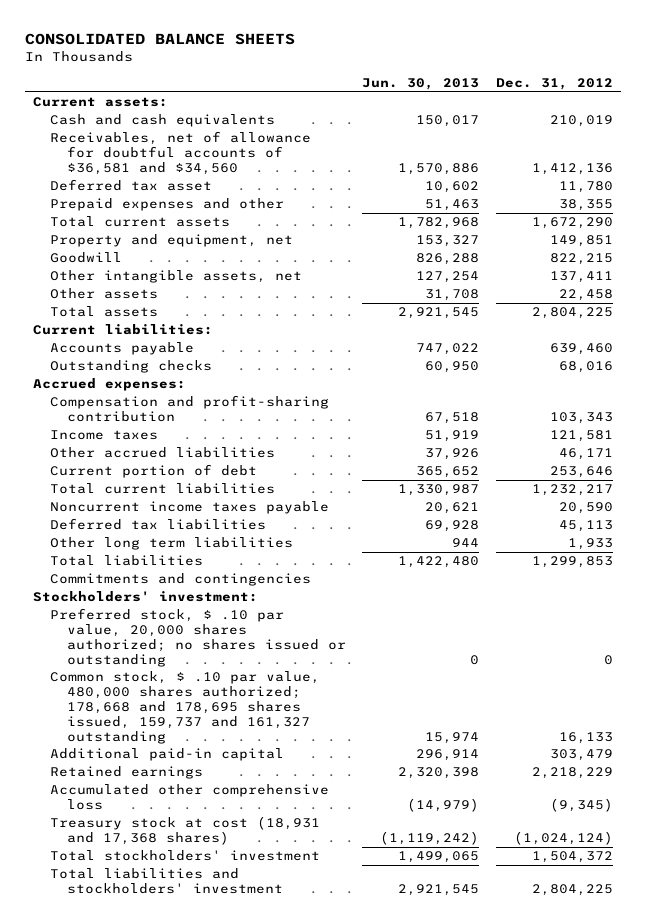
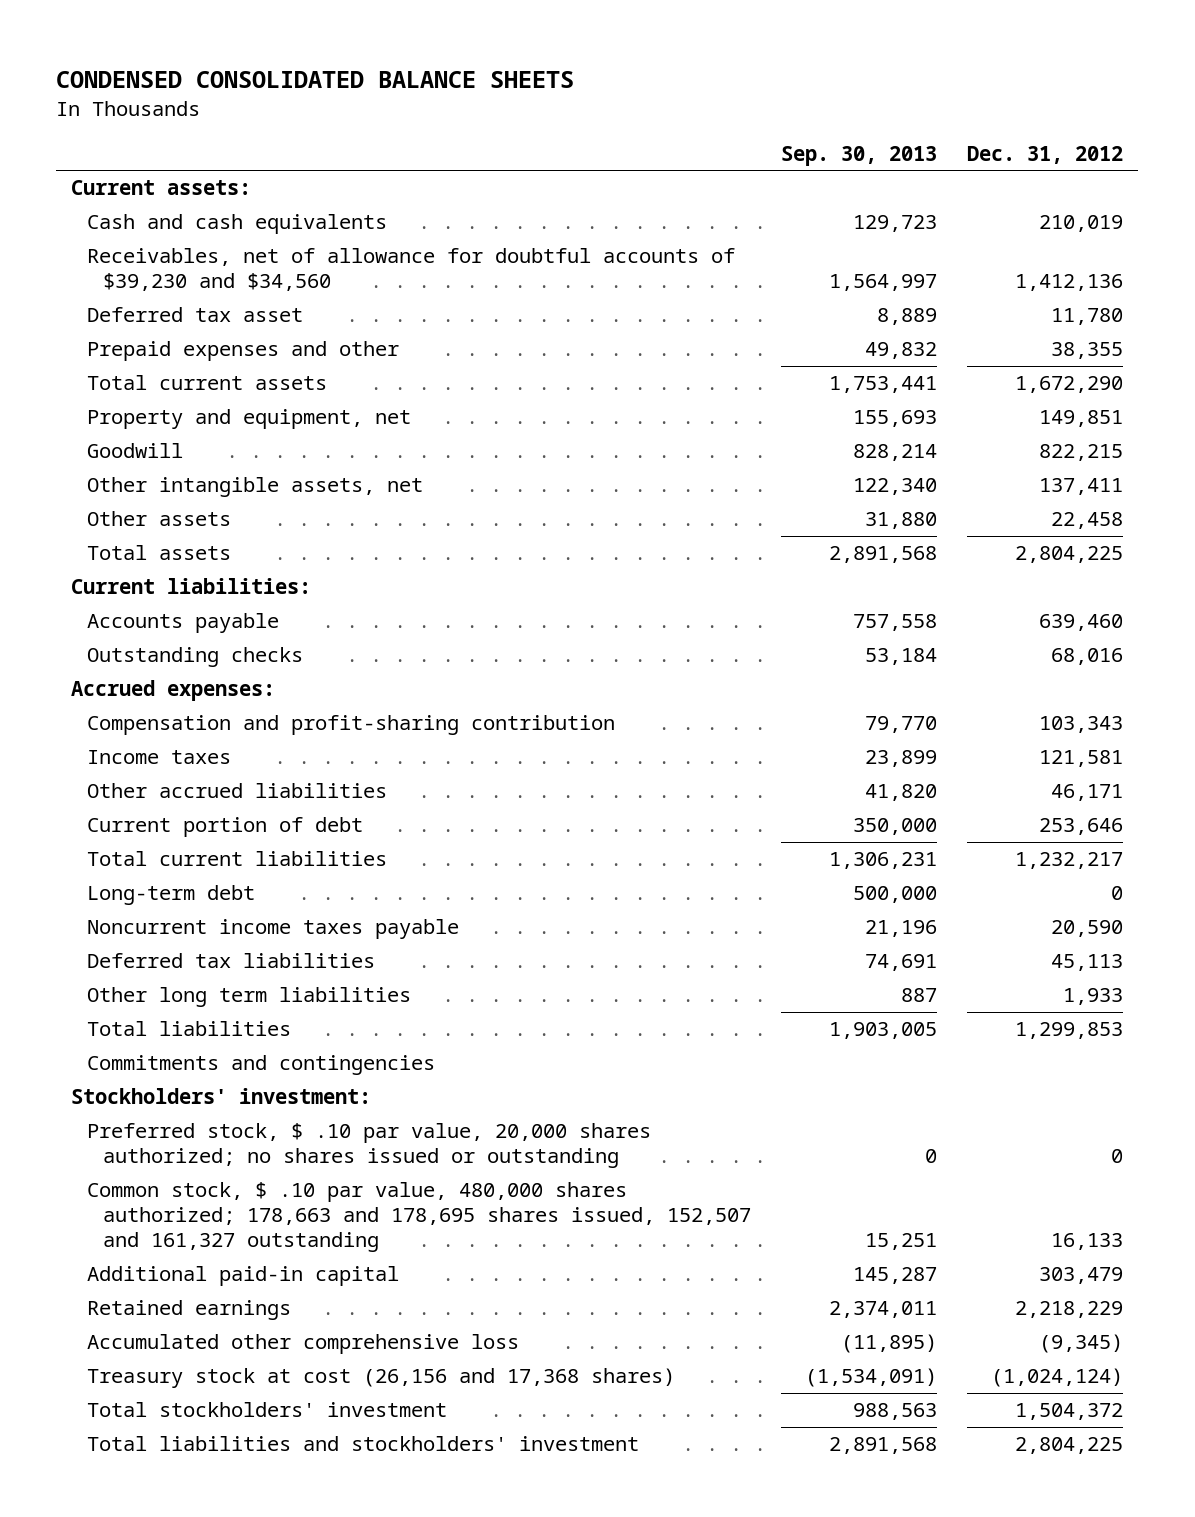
[25,33,296,46] CONSOLIDATED BALANCE SHEETS -> [56,71,575,89] CONDENSED CONSOLIDATED BALANCE SHEETS
[362,77,480,90] Jun. 30, 2013 -> none
none -> [781,145,938,166] Sep. 30, 2013
[50,131,312,175] Receivables, net of allowance for doubtful accounts of $36,581 and $34,560 -> [87,248,736,292] Receivables, net of allowance for doubtful accounts of $39,230 and $34,560
none -> [87,885,256,906] Long-term debt
[50,671,321,744] Common stock, $ .10 par value, 480,000 shares authorized; 178,668 and 178,695 shares issued, 159,737 and 161,327 outstanding -> [87,1182,752,1253] Common stock, $ .10 par value, 480,000 shares authorized; 178,663 and 178,695 shares issued, 152,507 and 161,327 outstanding
[50,816,321,846] Treasury stock at cost (18,931 and 17,368 shares) -> [87,1368,676,1389] Treasury stock at cost (26,156 and 17,368 shares)

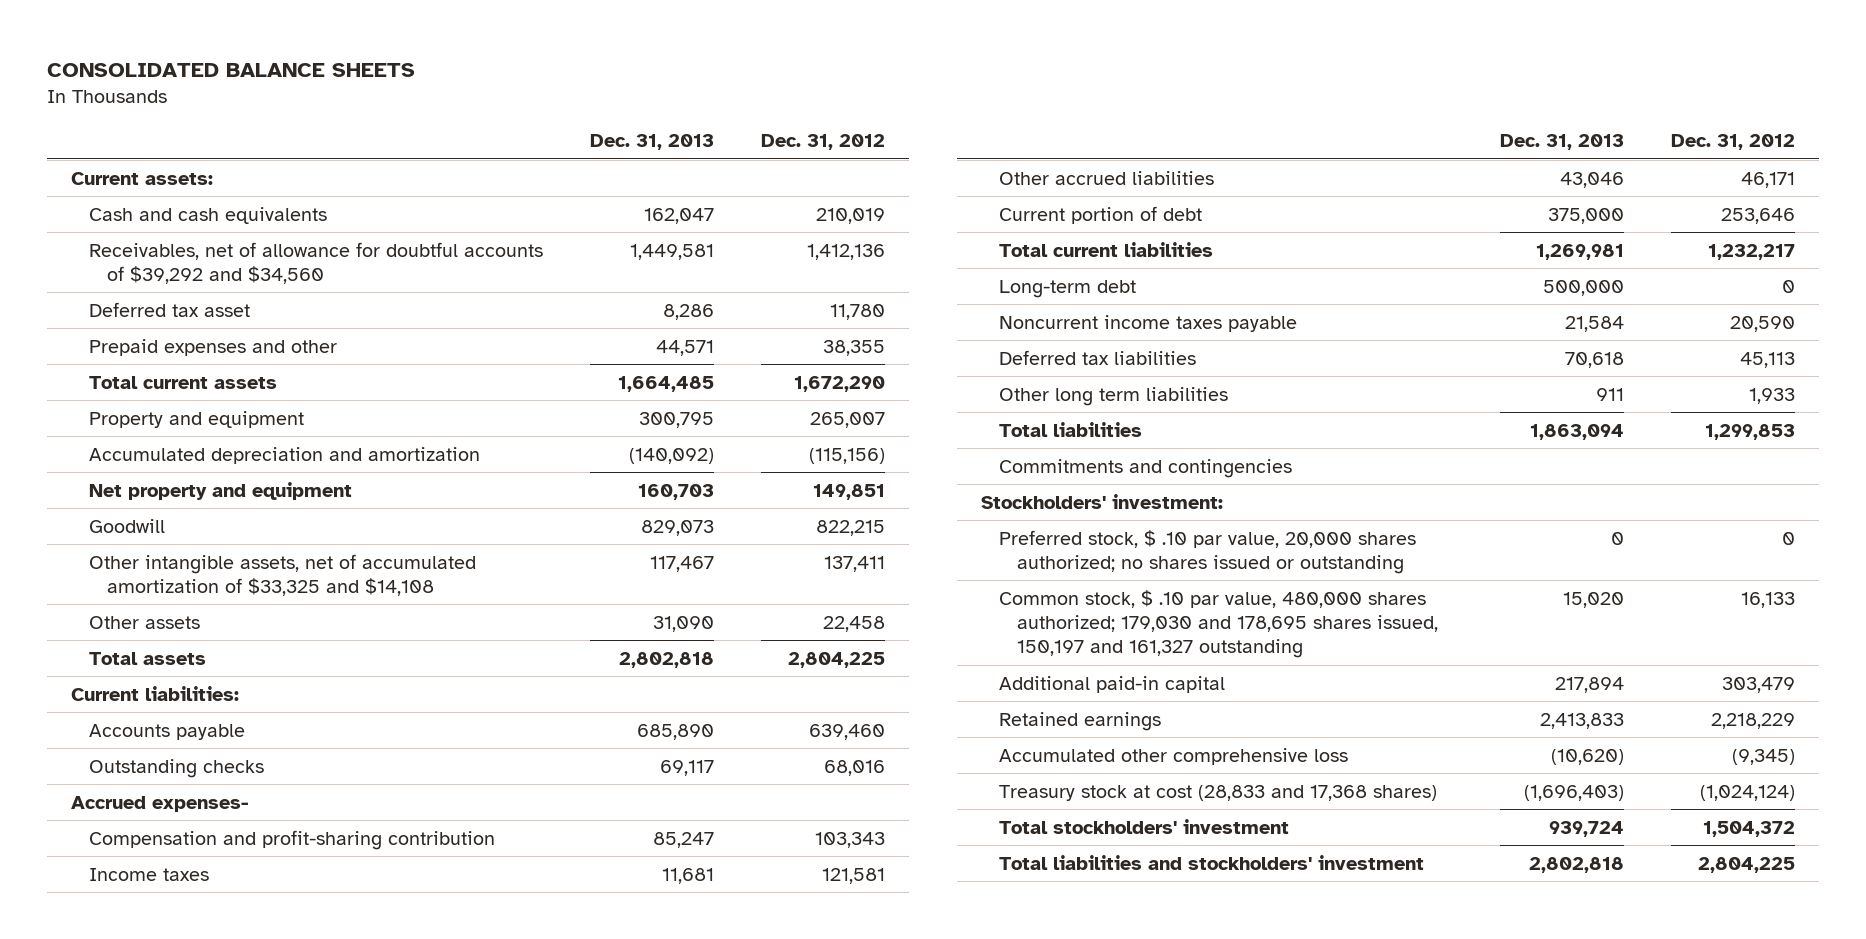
[56,71,575,89] CONDENSED CONSOLIDATED BALANCE SHEETS -> [47,63,416,78] CONSOLIDATED BALANCE SHEETS
[781,145,938,166] Sep. 30, 2013 -> none
none -> [590,134,715,151] Dec. 31, 2013
[87,248,736,292] Receivables, net of allowance for doubtful accounts of $39,230 and $34,560 -> [89,241,544,284] Receivables, net of allowance for doubtful accounts of $39,292 and $34,560
none -> [89,410,305,428] Property and equipment
none -> [89,446,481,464] Accumulated depreciation and amortization
[87,409,412,430] Property and equipment, net -> [89,481,353,500] Net property and equipment
[87,477,424,498] Other intangible assets, net -> [89,553,477,596] Other intangible assets, net of accumulated amortization of $33,325 and $14,108
[71,680,276,702] Accrued expenses: -> [70,795,248,812] Accrued expenses-
[87,1182,752,1253] Common stock, $ .10 par value, 480,000 shares authorized; 178,663 and 178,695 shares issued, 152,507 and 161,327 outstanding -> [999,589,1439,658] Common stock, $ .10 par value, 480,000 shares authorized; 179,030 and 178,695 shares issued, 150,197 and 161,327 outstanding
[87,1368,676,1389] Treasury stock at cost (26,156 and 17,368 shares) -> [999,784,1438,801] Treasury stock at cost (28,833 and 17,368 shares)

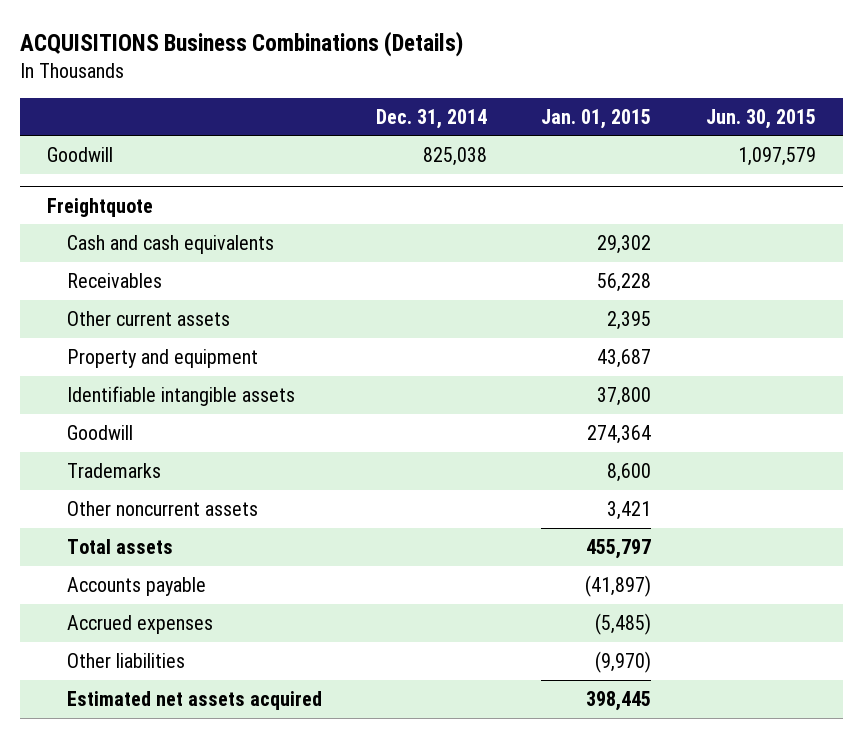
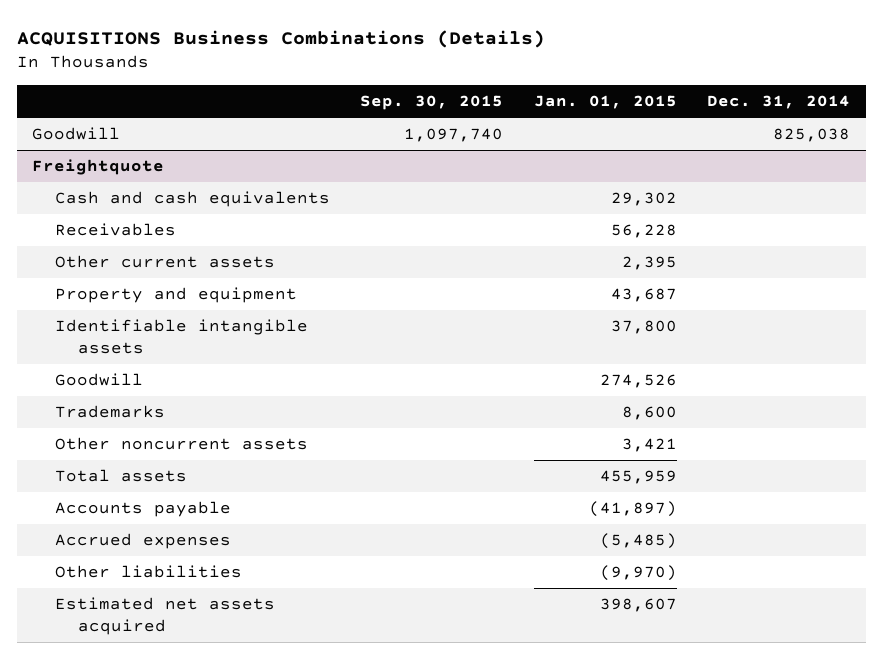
[705,108,816,129] Jun. 30, 2015 -> none
none -> [360,95,504,111] Sep. 30, 2015
[587,425,652,445] 274,364 -> [599,374,677,389] 274,526
[586,539,652,560] 455,797 -> [599,470,677,485] 455,959
[586,691,652,712] 398,445 -> [599,598,677,613] 398,607

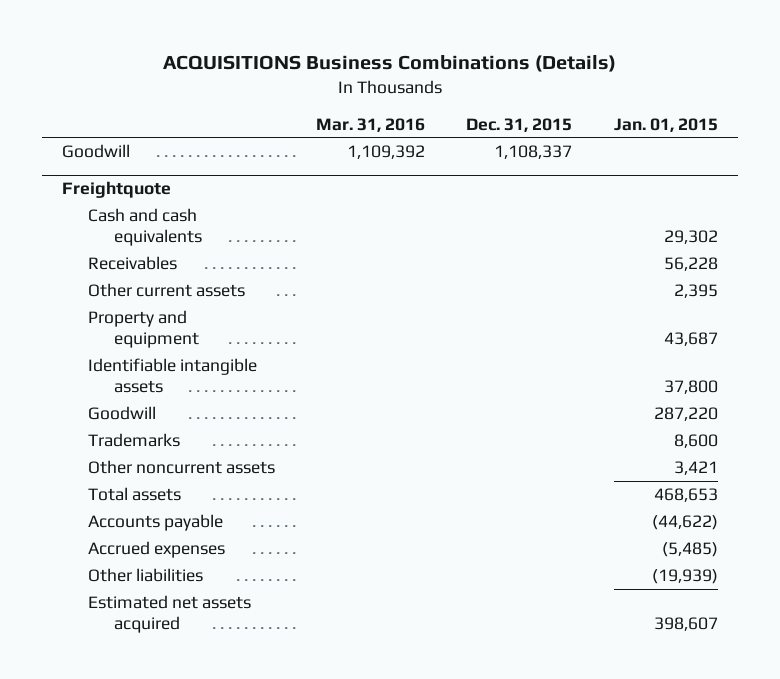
[360,95,504,111] Sep. 30, 2015 -> none
[707,95,851,110] Dec. 31, 2014 -> none
none -> [316,117,426,132] Mar. 31, 2016
none -> [466,117,573,132] Dec. 31, 2015
[599,374,677,389] 274,526 -> [653,407,718,422] 287,220
[599,470,677,485] 455,959 -> [653,488,718,503] 468,653
[588,501,677,518] (41,897) -> [651,515,718,531] (44,622)
[599,565,677,582] (9,970) -> [651,569,718,585] (19,939)

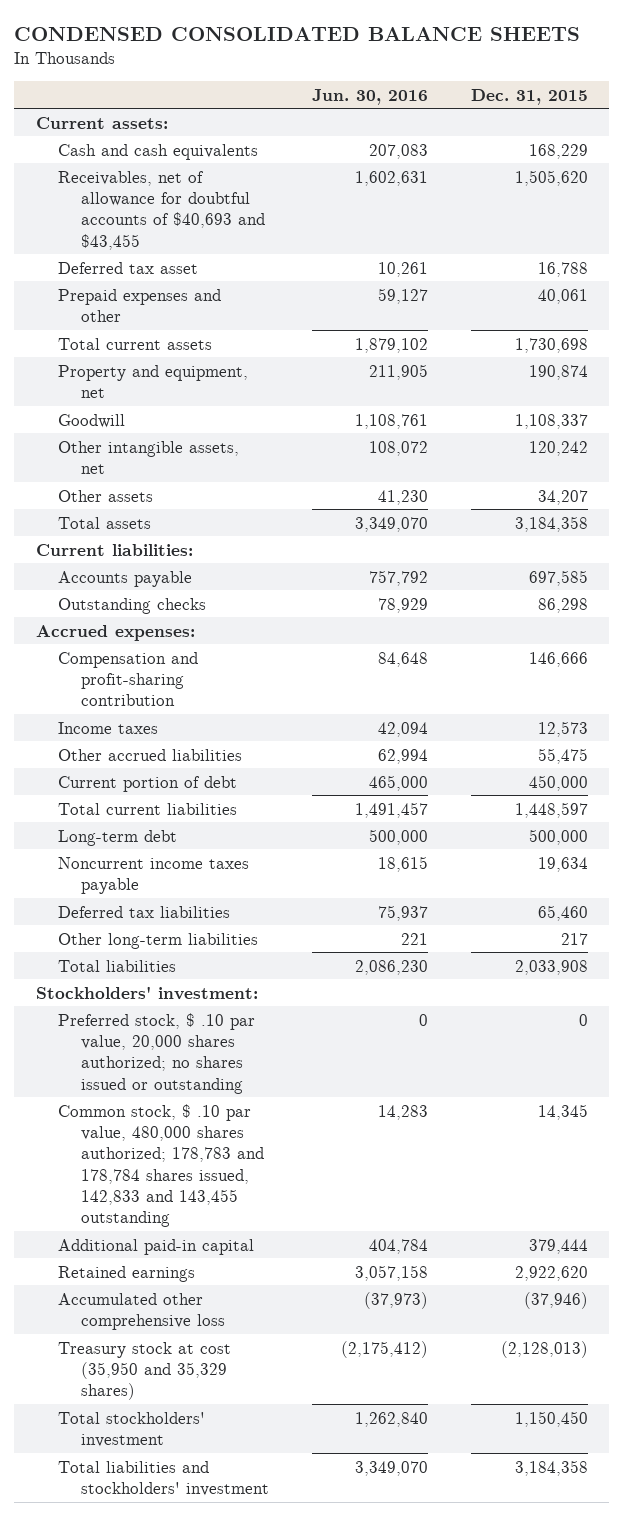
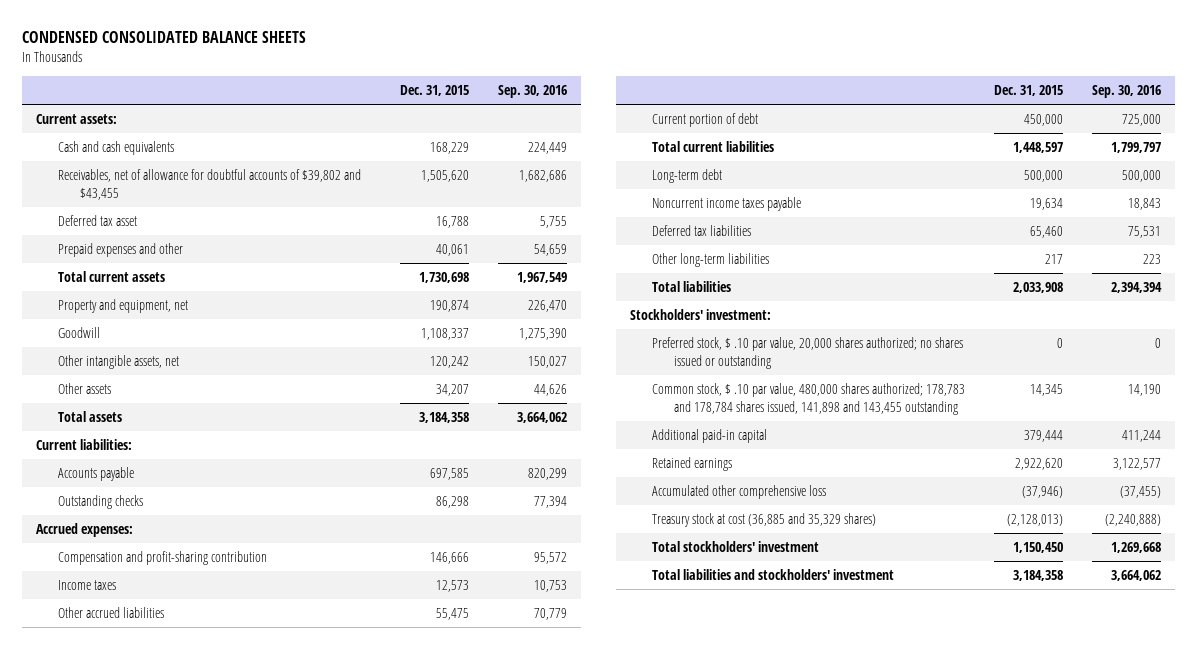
[311,88,428,105] Jun. 30, 2016 -> none
none -> [497,85,567,99] Sep. 30, 2016
[58,170,265,250] Receivables, net of allowance for doubtful accounts of $40,693 and $43,455 -> [58,169,362,201] Receivables, net of allowance for doubtful accounts of $39,802 and $43,455
[58,1103,264,1228] Common stock, $ .10 par value, 480,000 shares authorized; 178,783 and 178,784 shares issued, 142,833 and 143,455 outstanding -> [652,383,966,416] Common stock, $ .10 par value, 480,000 shares authorized; 178,783 and 178,784 shares issued, 141,898 and 143,455 outstanding
[58,1341,232,1401] Treasury stock at cost (35,950 and 35,329 shares) -> [652,513,877,528] Treasury stock at cost (36,885 and 35,329 shares)

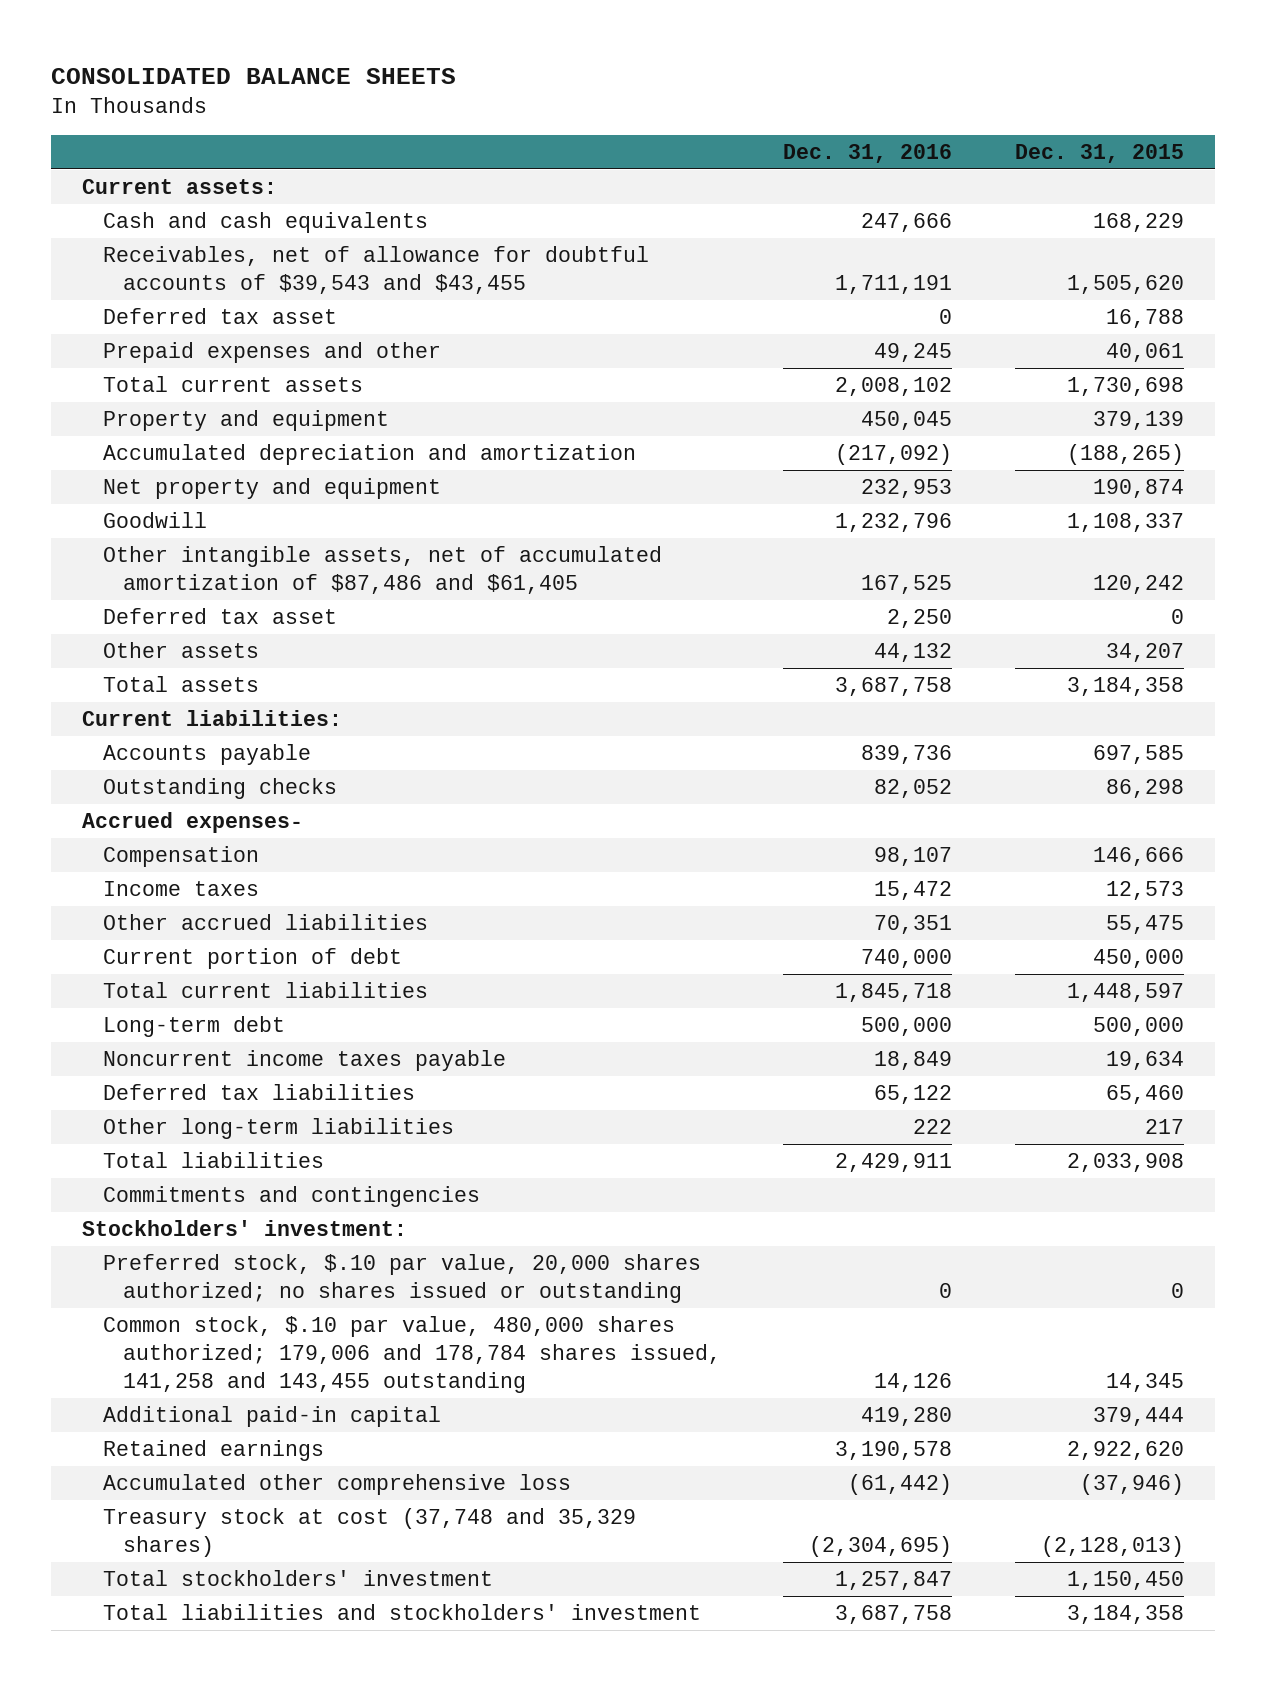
[21,31,306,44] CONDENSED CONSOLIDATED BALANCE SHEETS -> [51,68,457,85] CONSOLIDATED BALANCE SHEETS
[497,85,567,99] Sep. 30, 2016 -> none
none -> [783,143,953,163] Dec. 31, 2016
[58,169,362,201] Receivables, net of allowance for doubtful accounts of $39,802 and $43,455 -> [102,246,649,294] Receivables, net of allowance for doubtful accounts of $39,543 and $43,455
none -> [102,410,389,432] Property and equipment
none -> [102,444,636,466] Accumulated depreciation and amortization
[58,299,189,314] Property and equipment, net -> [102,478,441,500] Net property and equipment
[58,355,180,370] Other intangible assets, net -> [102,546,662,594] Other intangible assets, net of accumulated amortization of $87,486 and $61,405
none -> [102,608,337,625] Deferred tax asset
[36,523,134,538] Accrued expenses: -> [82,812,304,834] Accrued expenses-
[58,551,268,566] Compensation and profit-sharing contribution -> [102,846,259,868] Compensation
none -> [102,1186,480,1208] Commitments and contingencies
[652,337,964,370] Preferred stock, $ .10 par value, 20,000 shares authorized; no shares issued or outstanding -> [102,1254,701,1303] Preferred stock, $.10 par value, 20,000 shares authorized; no shares issued or outstanding
[652,383,966,416] Common stock, $ .10 par value, 480,000 shares authorized; 178,783 and 178,784 shares issued, 141,898 and 143,455 outstanding -> [102,1316,722,1393] Common stock, $.10 par value, 480,000 shares authorized; 179,006 and 178,784 shares issued, 141,258 and 143,455 outstanding
[652,513,877,528] Treasury stock at cost (36,885 and 35,329 shares) -> [102,1508,636,1557] Treasury stock at cost (37,748 and 35,329 shares)

